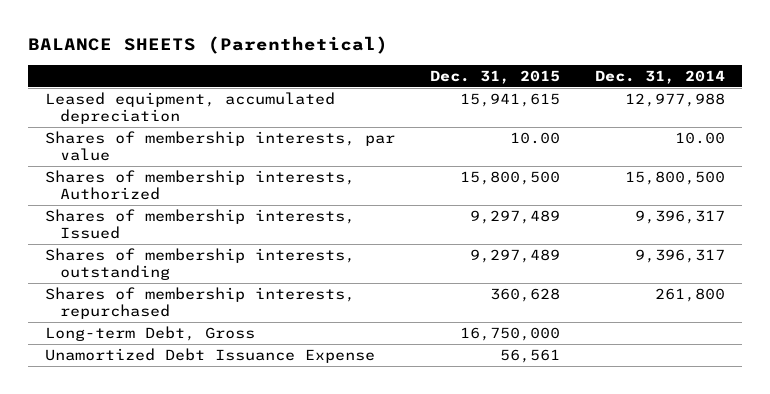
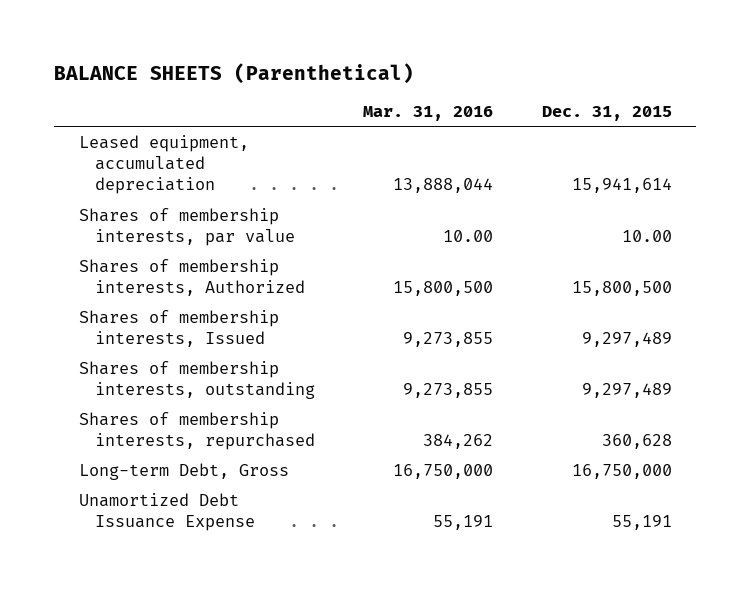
[594,69,725,84] Dec. 31, 2014 -> none
none -> [363,106,494,122] Mar. 31, 2016
[459,93,560,108] 15,941,615 -> [571,178,672,194] 15,941,614
[499,349,560,364] 56,561 -> [611,515,672,531] 55,191

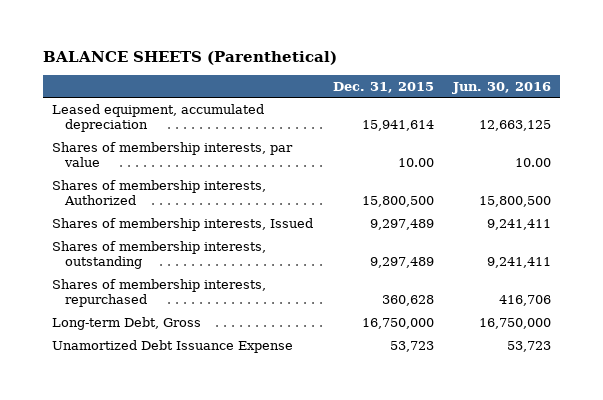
[363,106,494,122] Mar. 31, 2016 -> none
none -> [451,81,551,94] Jun. 30, 2016
[611,515,672,531] 55,191 -> [389,340,434,352] 53,723

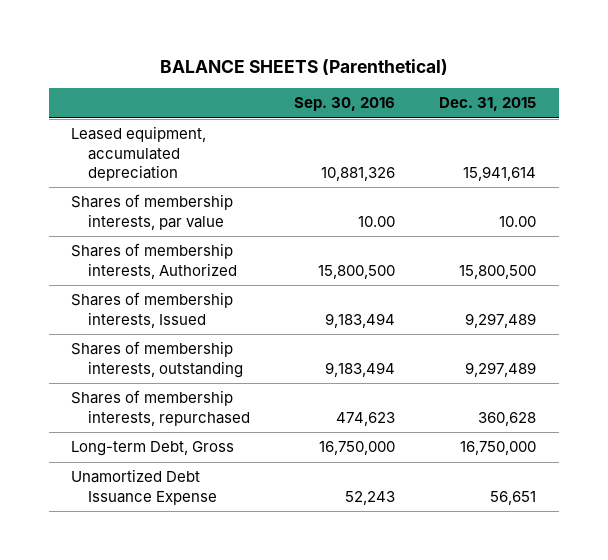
[451,81,551,94] Jun. 30, 2016 -> none
none -> [293,97,395,112] Sep. 30, 2016
[389,340,434,352] 53,723 -> [490,490,537,505] 56,651

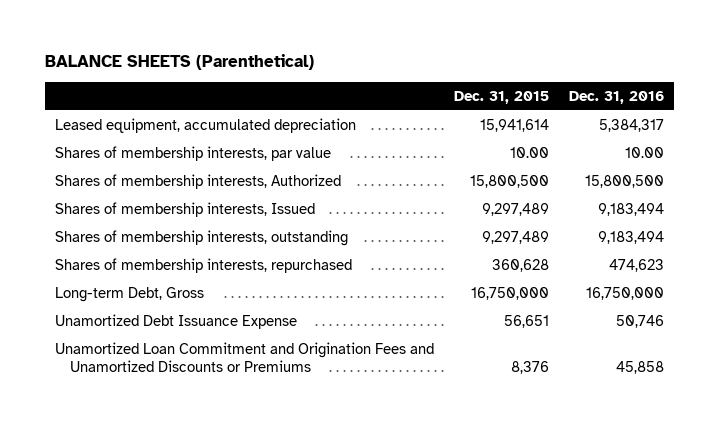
[293,97,395,112] Sep. 30, 2016 -> none
none -> [569,90,665,104] Dec. 31, 2016
none -> [54,341,434,373] Unamortized Loan Commitment and Origination Fees and Unamortized Discounts or Premiums

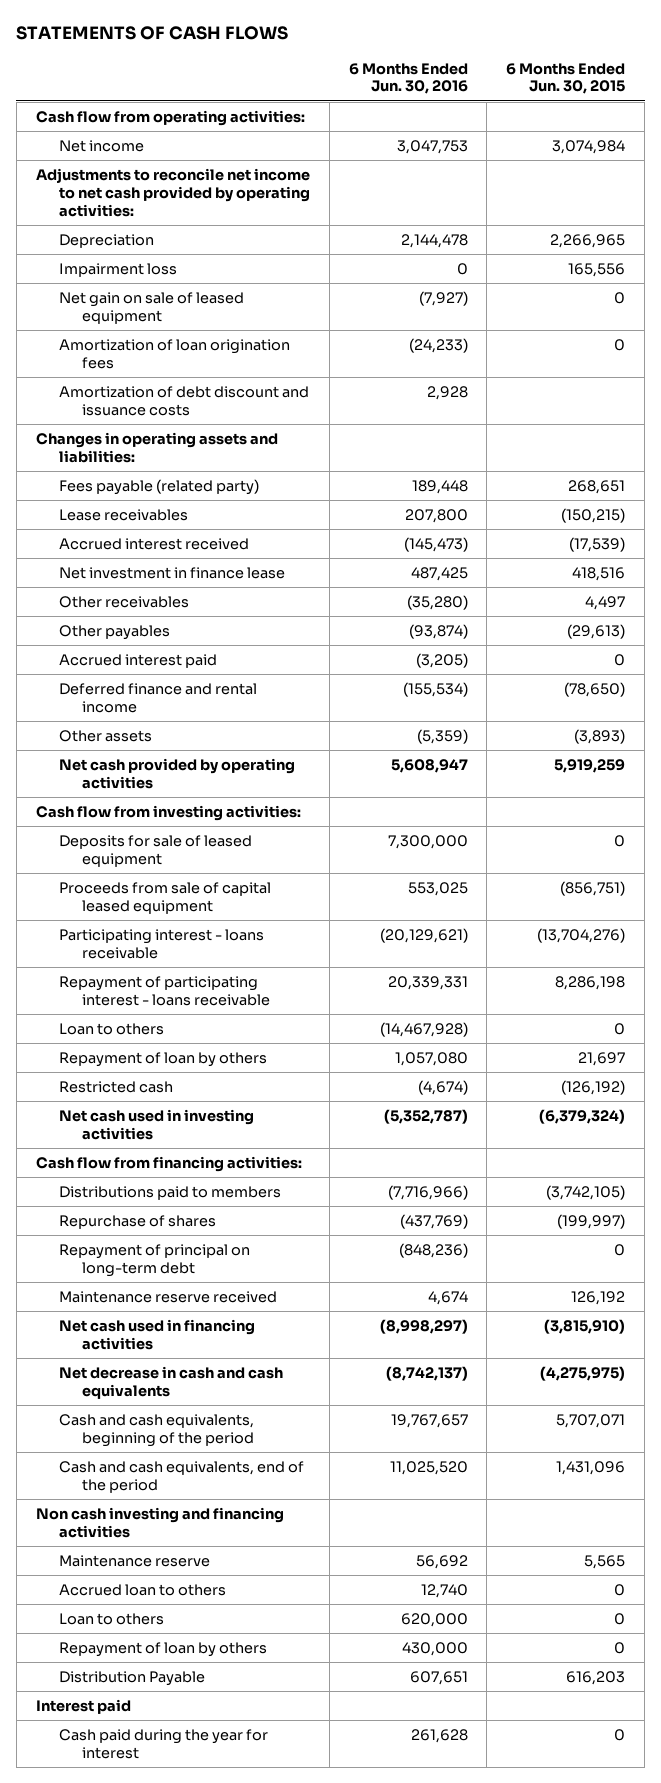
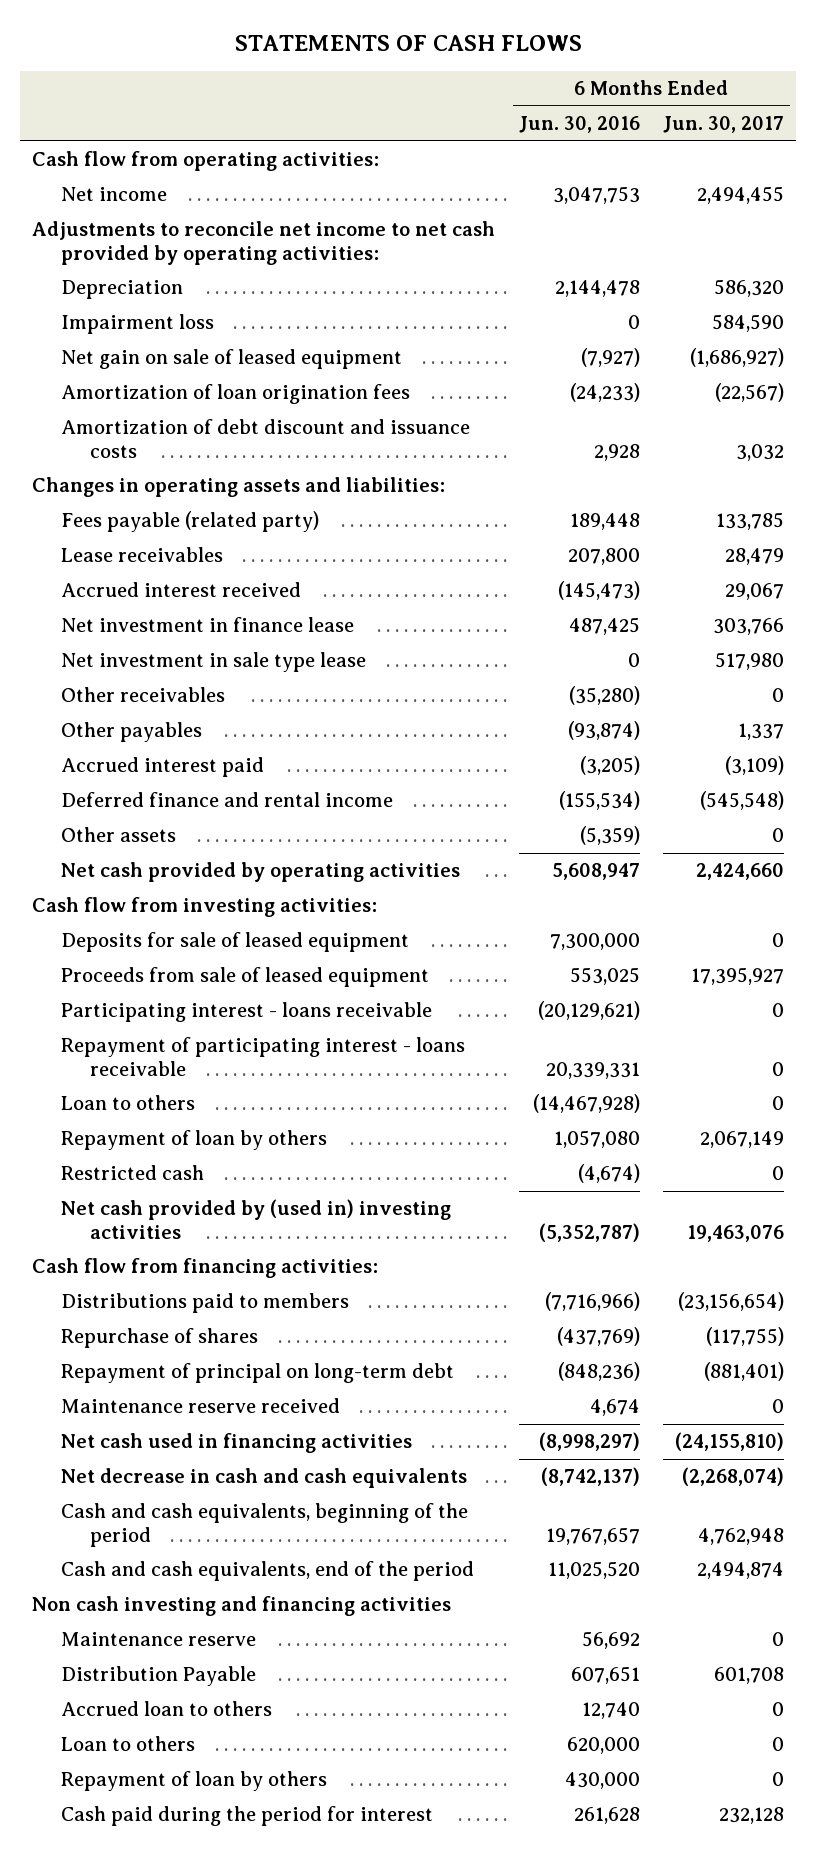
[506,62,626,95] 6 Months Ended Jun. 30, 2015 -> none
none -> [663,116,785,134] Jun. 30, 2017
none -> [60,652,366,673] Net investment in sale type lease
[58,881,271,914] Proceeds from sale of capital leased equipment -> [60,967,429,988] Proceeds from sale of leased equipment
[58,1108,254,1140] Net cash used in investing activities -> [60,1199,451,1239] Net cash provided by (used in) investing activities
[58,1670,205,1686] Distribution Payable -> [60,1666,256,1687] Distribution Payable
[35,1698,131,1714] Interest paid -> none
[58,1728,268,1759] Cash paid during the year for interest -> [60,1806,433,1827] Cash paid during the period for interest

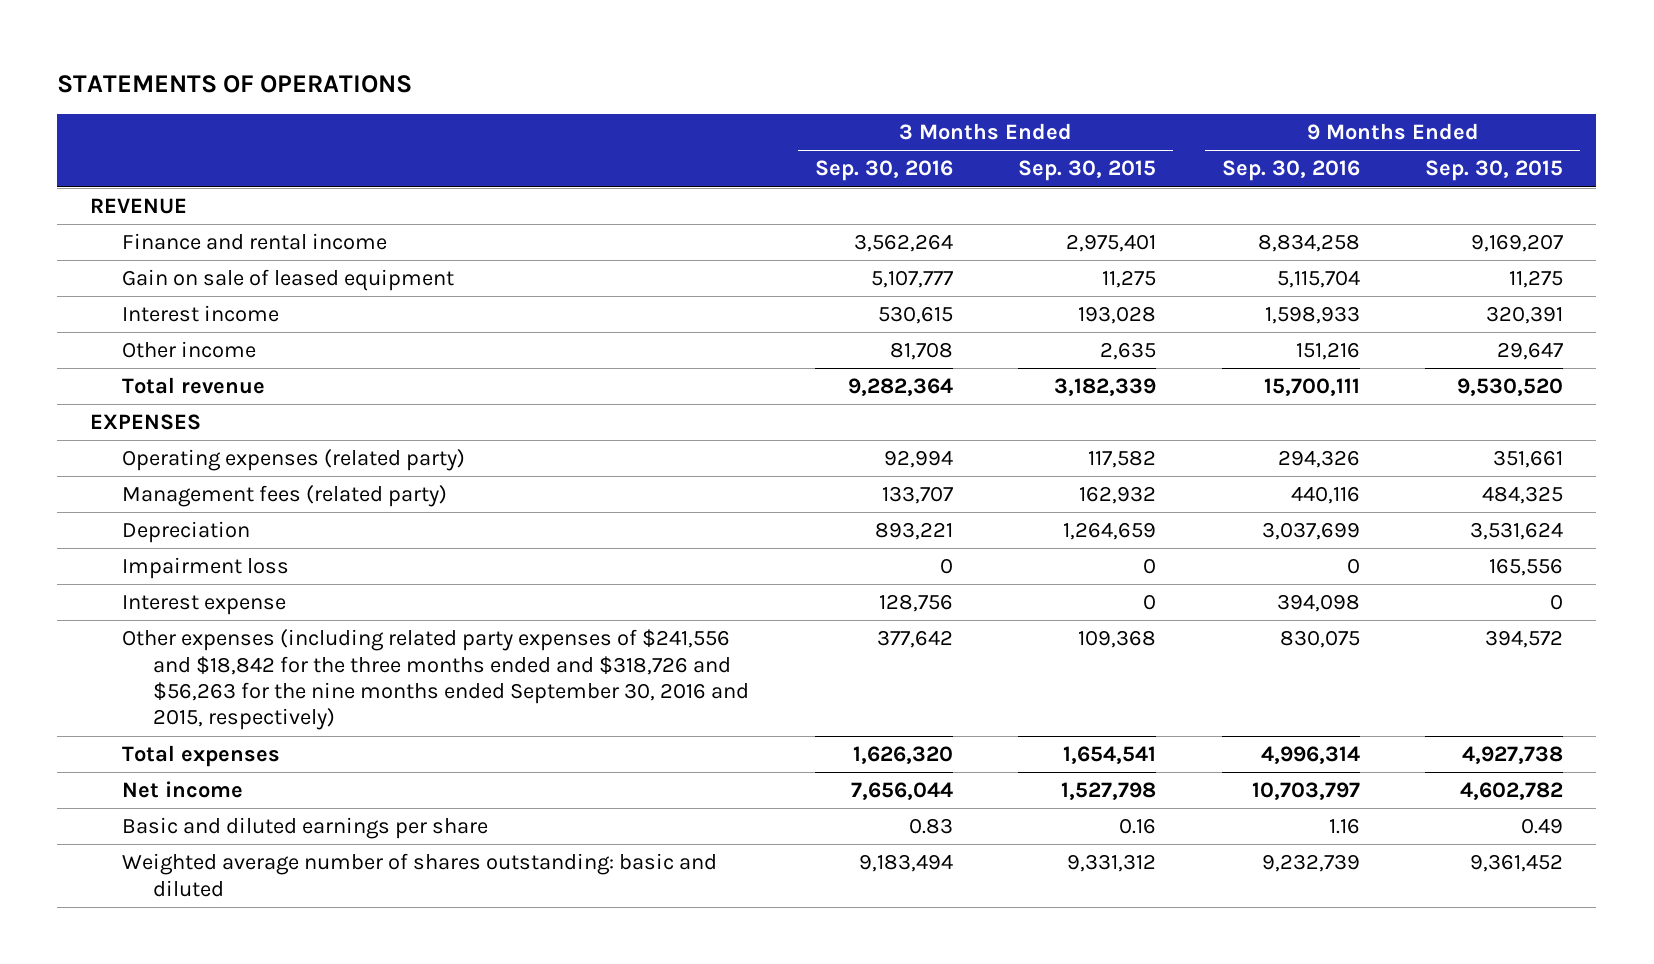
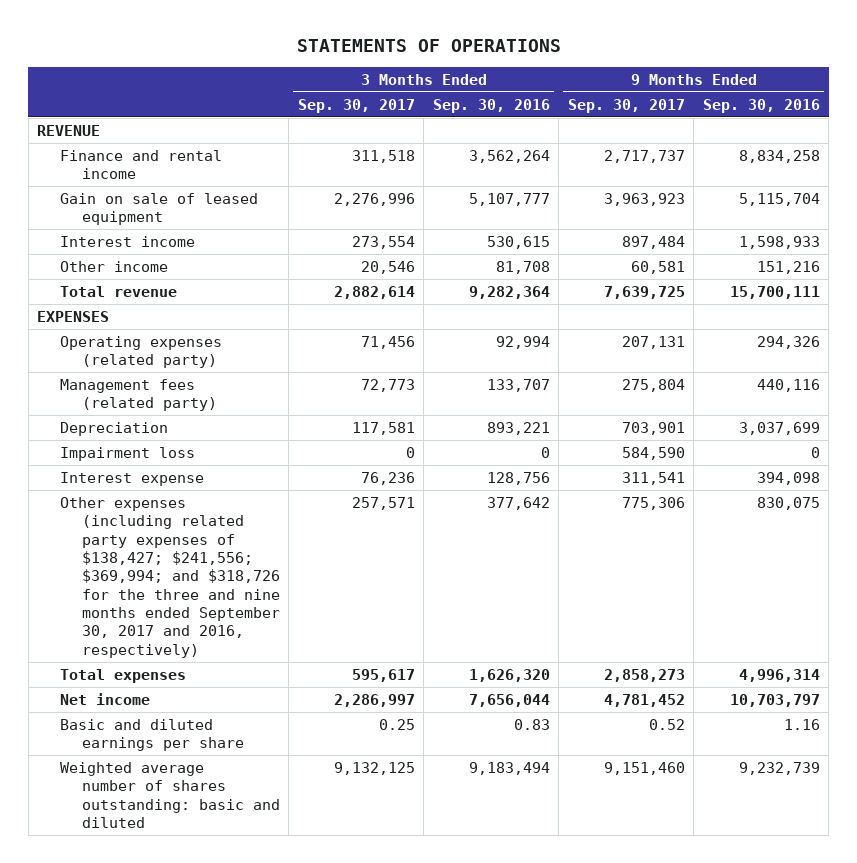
[1018,160,1157,182] Sep. 30, 2015 -> none
[1425,160,1564,182] Sep. 30, 2015 -> none
none -> [297,98,415,113] Sep. 30, 2017
none -> [567,98,685,113] Sep. 30, 2017
[121,629,750,731] Other expenses (including related party expenses of $241,556 and $18,842 for the three months ended and $318,726 and $56,263 for the nine months ended September 30, 2016 and 2015, respectively) -> [59,497,280,658] Other expenses (including related party expenses of $138,427; $241,556; $369,994; and $318,726 for the three and nine months ended September 30, 2017 and 2016, respectively)

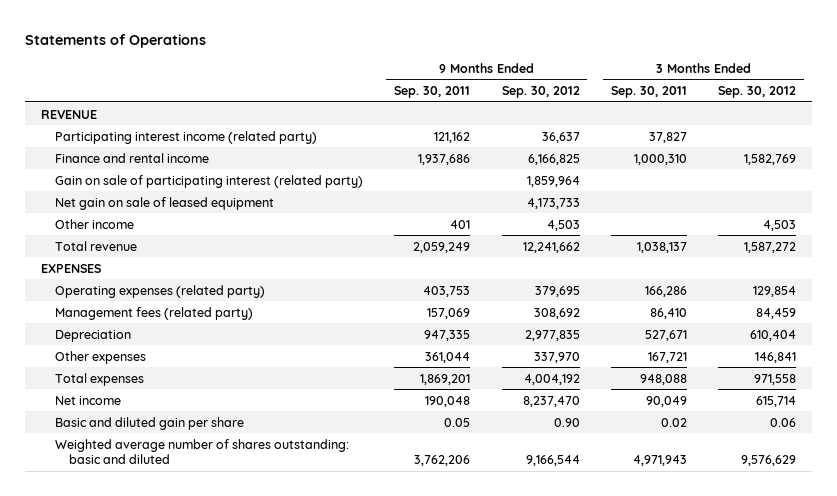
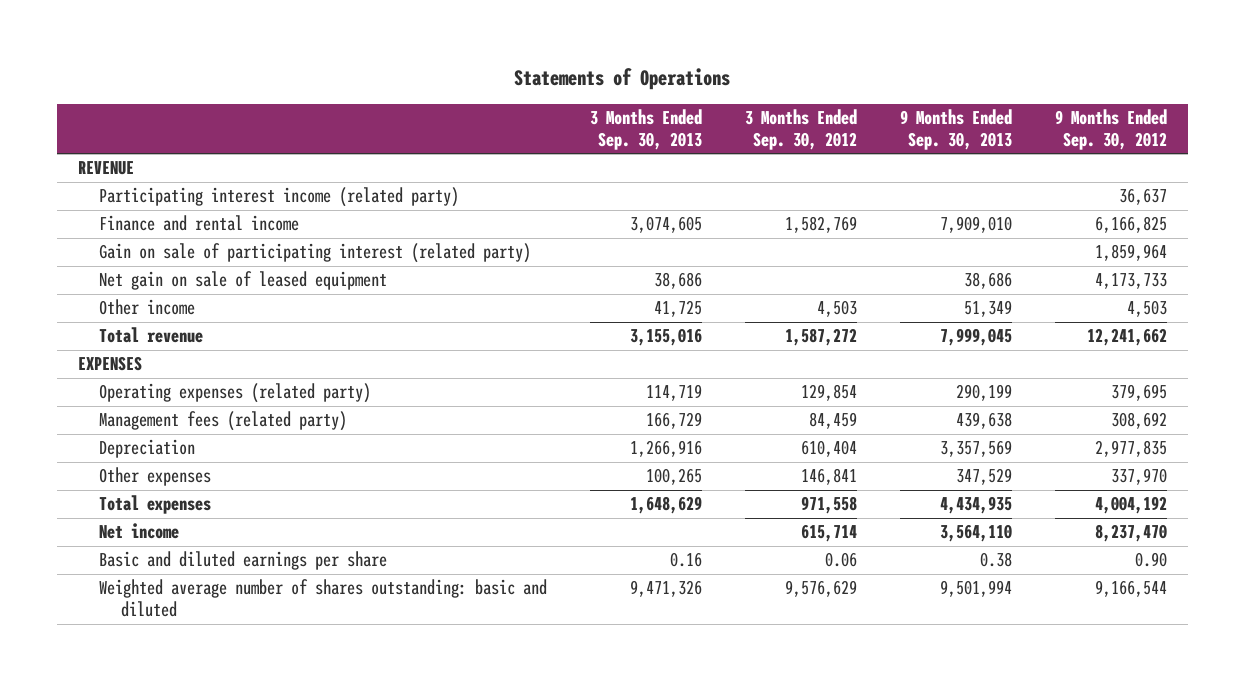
[394,86,471,99] Sep. 30, 2011 -> none
[610,86,687,99] Sep. 30, 2011 -> none
none -> [590,108,703,150] 3 Months Ended Sep. 30, 2013
none -> [899,108,1012,150] 9 Months Ended Sep. 30, 2013
[54,416,244,430] Basic and diluted gain per share -> [99,551,388,571] Basic and diluted earnings per share

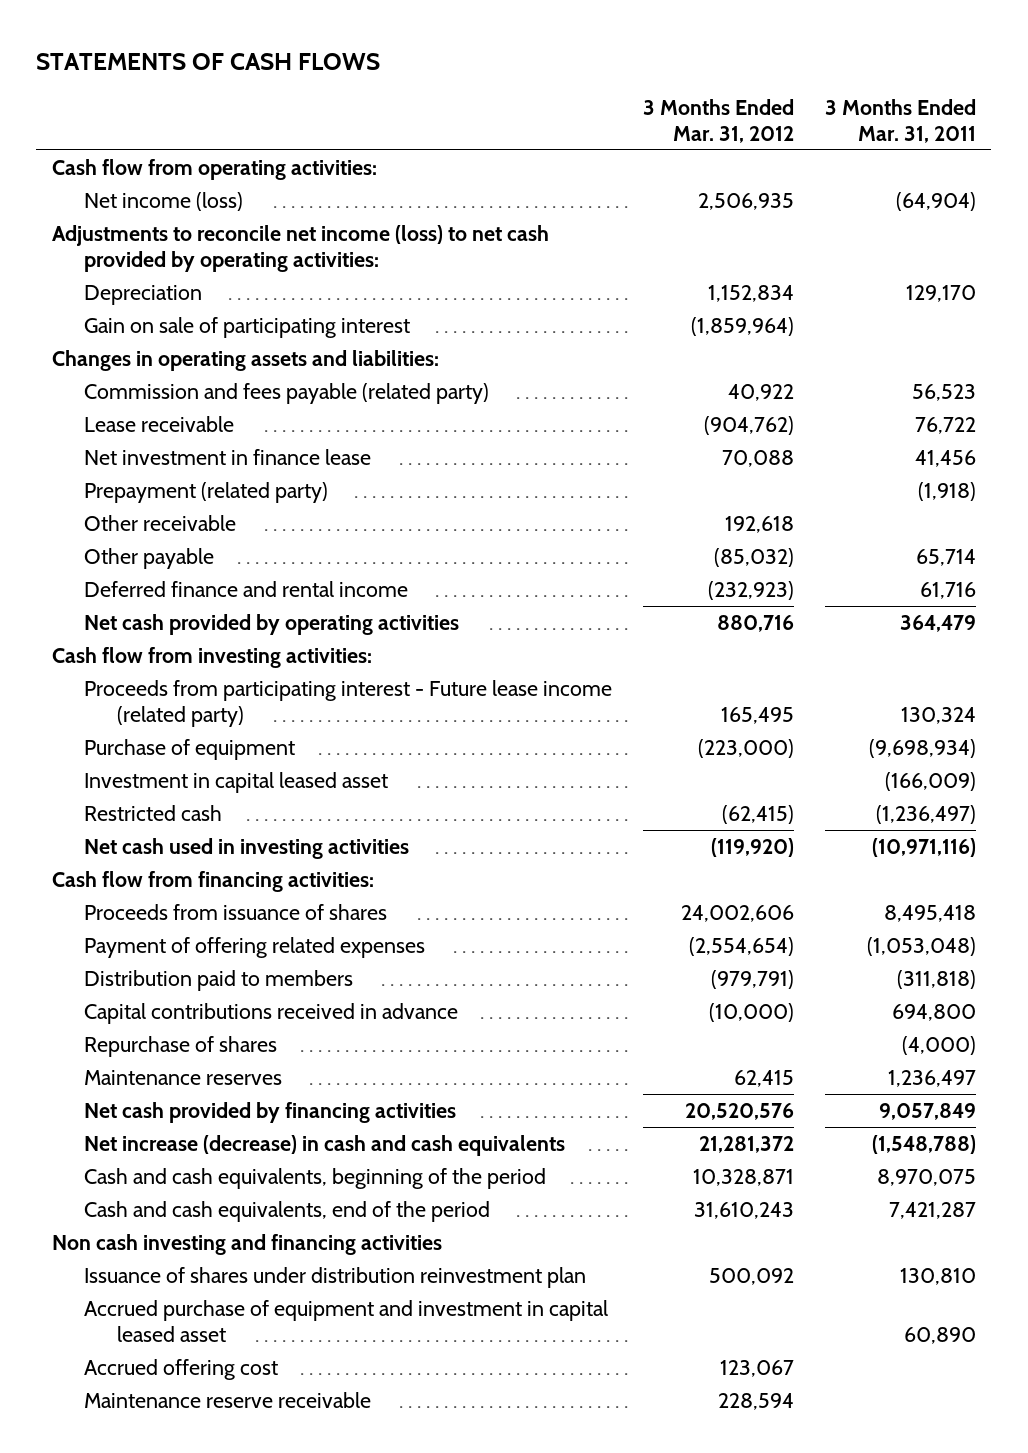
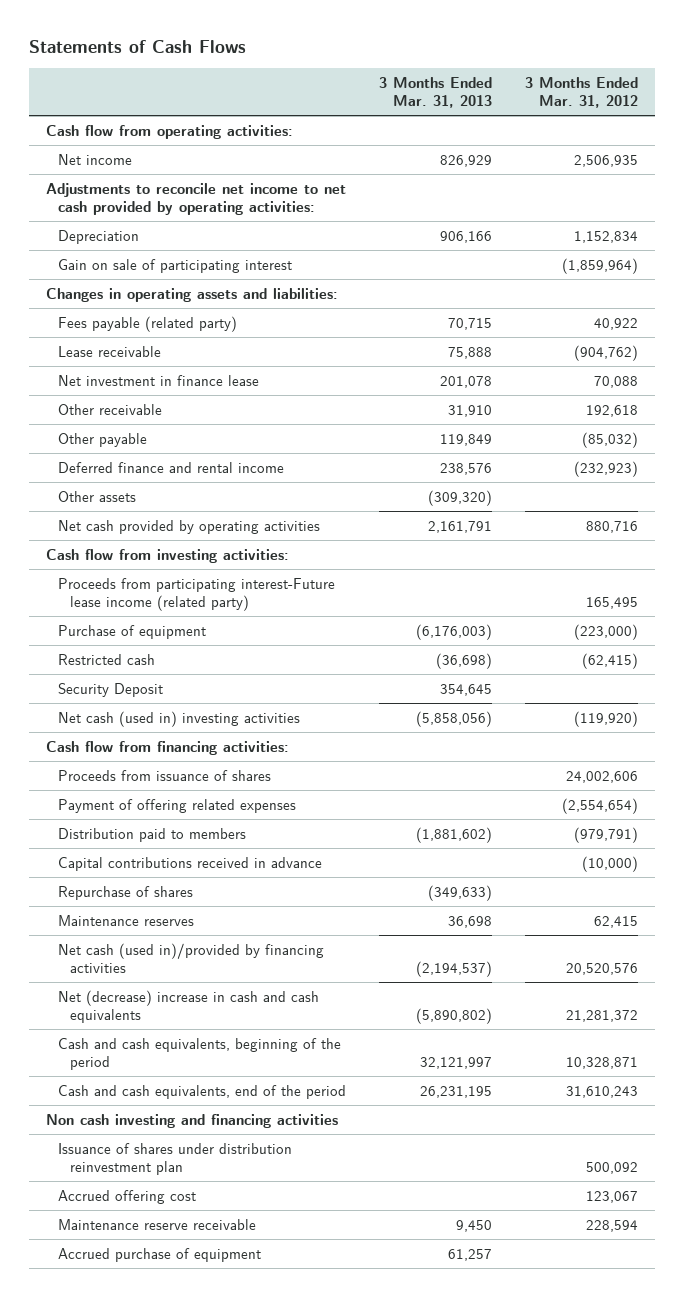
[36,52,381,70] STATEMENTS OF CASH FLOWS -> [29,39,247,53] Statements of Cash Flows
[824,98,976,143] 3 Months Ended Mar. 31, 2011 -> none
none -> [379,76,493,109] 3 Months Ended Mar. 31, 2013
[84,191,244,211] Net income (loss) -> [57,153,132,165] Net income
[51,224,549,273] Adjustments to reconcile net income (loss) to net cash provided by operating activities: -> [46,182,347,215] Adjustments to reconcile net income to net cash provided by operating activities:
[84,382,490,404] Commission and fees payable (related party) -> [57,315,237,332] Fees payable (related party)
[84,481,329,503] Prepayment (related party) -> none
none -> [57,490,136,502] Other assets
[84,679,613,728] Proceeds from participating interest - Future lease income (related party) -> [57,577,335,611] Proceeds from participating interest-Future lease income (related party)
[84,771,389,793] Investment in capital leased asset -> none
none -> [57,682,163,697] Security Deposit
[84,837,410,859] Net cash used in investing activities -> [57,710,300,727] Net cash (used in) investing activities
[84,1101,457,1123] Net cash provided by financing activities -> [57,942,324,973] Net cash (used in)/provided by financing activities
[84,1134,566,1156] Net increase (decrease) in cash and cash equivalents -> [57,989,319,1023] Net (decrease) increase in cash and cash equivalents
[84,1299,609,1343] Accrued purchase of equipment and investment in capital leased asset -> none
none -> [57,1247,261,1262] Accrued purchase of equipment

